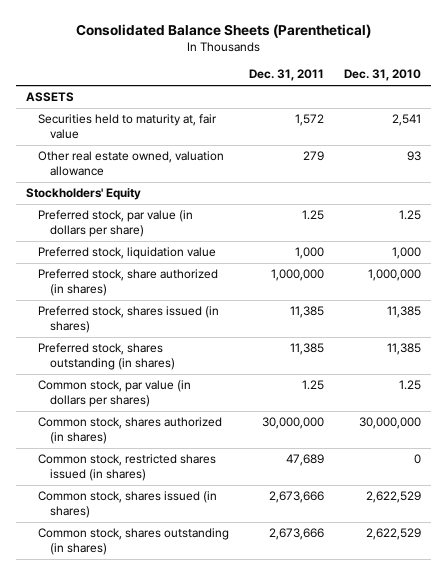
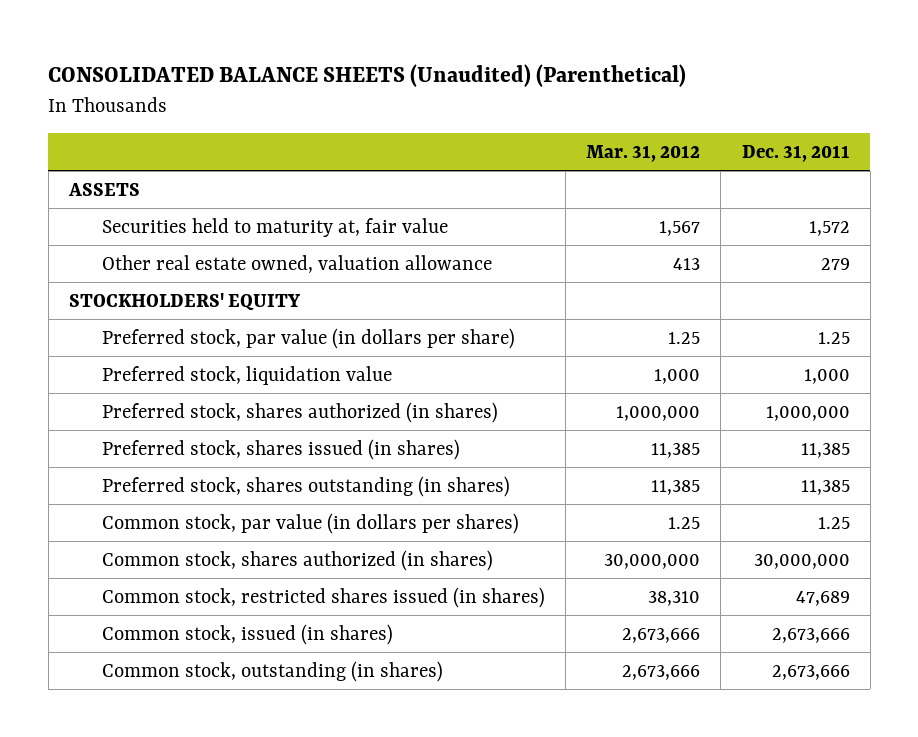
[75,23,371,38] Consolidated Balance Sheets (Parenthetical) -> [48,64,687,88] CONSOLIDATED BALANCE SHEETS (Unaudited) (Parenthetical)
[344,69,422,82] Dec. 31, 2010 -> none
none -> [586,145,701,163] Mar. 31, 2012
[25,188,141,201] Stockholders' Equity -> [68,292,301,311] STOCKHOLDERS' EQUITY
[38,269,219,297] Preferred stock, share authorized (in shares) -> [101,401,498,423] Preferred stock, shares authorized (in shares)
[38,491,218,519] Common stock, shares issued (in shares) -> [101,623,393,645] Common stock, issued (in shares)
[38,528,230,556] Common stock, shares outstanding (in shares) -> [101,660,443,682] Common stock, outstanding (in shares)

